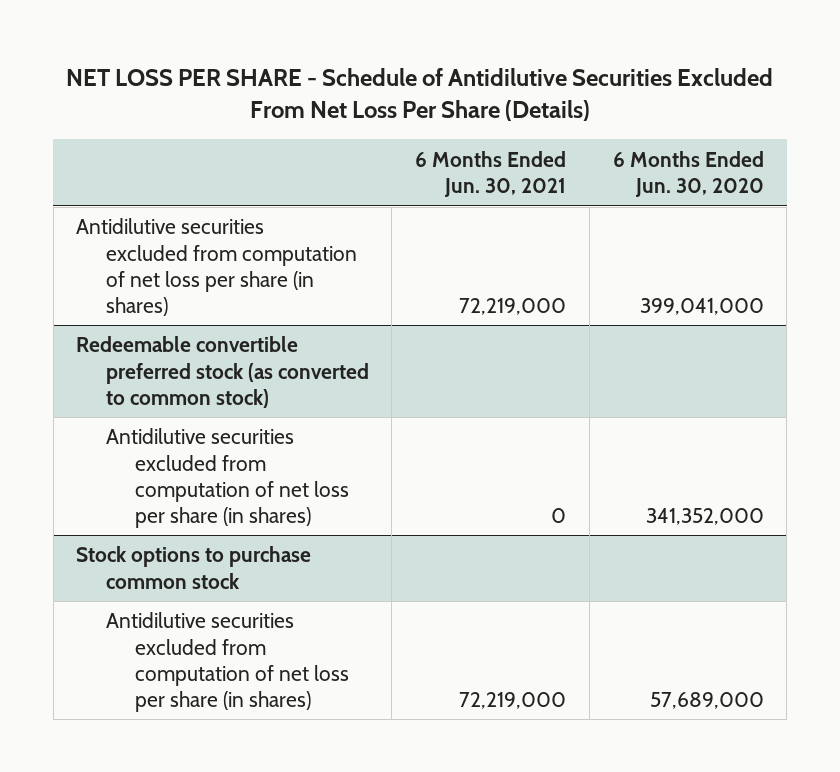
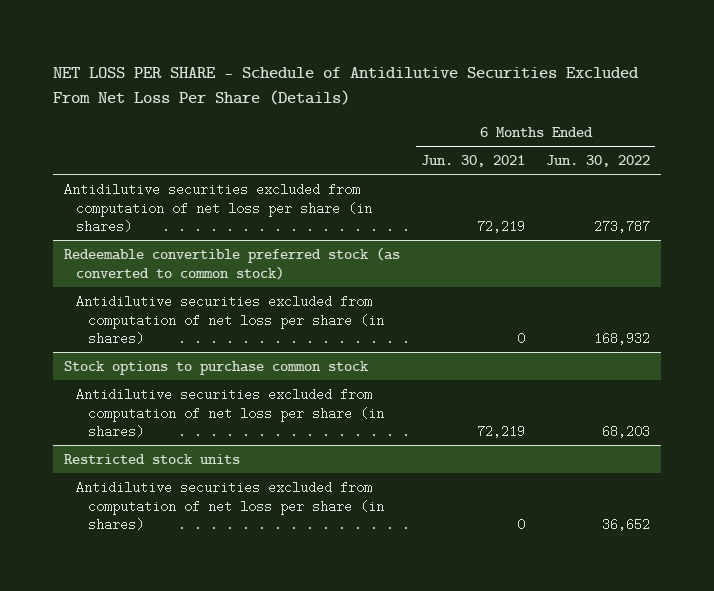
[612,150,764,197] 6 Months Ended Jun. 30, 2020 -> none
none -> [546,154,651,167] Jun. 30, 2022
[459,297,567,315] 72,219,000 -> [476,220,525,234] 72,219
[459,691,567,709] 72,219,000 -> [476,425,525,439] 72,219
none -> [63,453,240,464] Restricted stock units
none -> [76,480,385,532] Antidilutive securities excluded from computation of net loss per share (in shares)

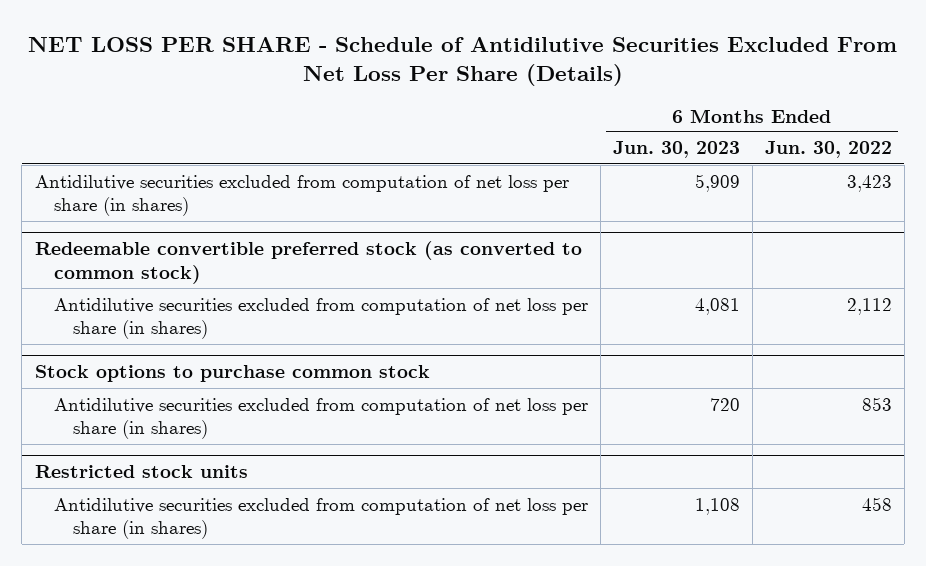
[420,154,525,167] Jun. 30, 2021 -> none
none -> [612,141,740,159] Jun. 30, 2023
[594,220,651,234] 273,787 -> [846,174,892,192] 3,423
[594,332,651,346] 168,932 -> [846,297,892,315] 2,112
[602,425,651,439] 68,203 -> [861,396,892,411] 853
[602,518,651,532] 36,652 -> [861,496,892,511] 458

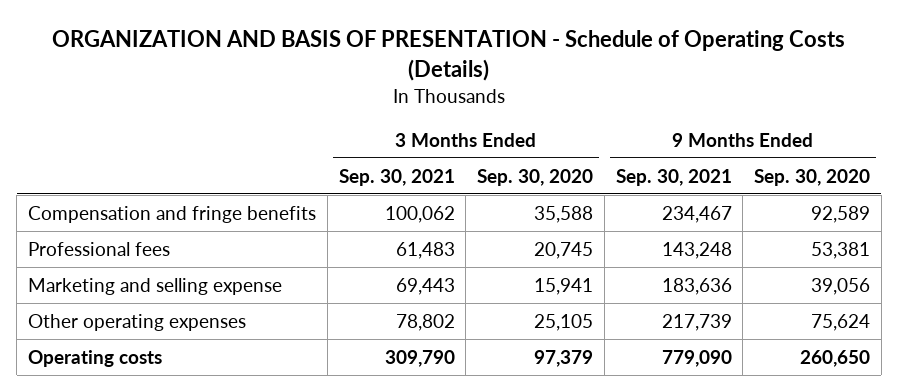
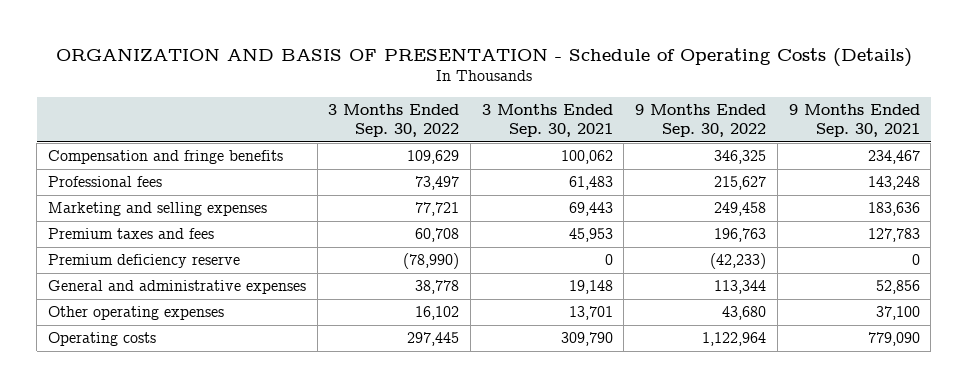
[477,168,594,186] Sep. 30, 2020 -> none
[754,168,871,186] Sep. 30, 2020 -> none
none -> [328,104,460,137] 3 Months Ended Sep. 30, 2022
none -> [635,104,767,137] 9 Months Ended Sep. 30, 2022
[28,277,283,295] Marketing and selling expense -> [47,202,267,217] Marketing and selling expenses
none -> [47,228,214,240] Premium taxes and fees
none -> [47,254,240,269] Premium deficiency reserve
none -> [47,280,306,295] General and administrative expenses
[395,313,455,331] 78,802 -> [568,306,613,321] 13,701
[661,313,732,331] 217,739 -> [875,306,920,321] 37,100

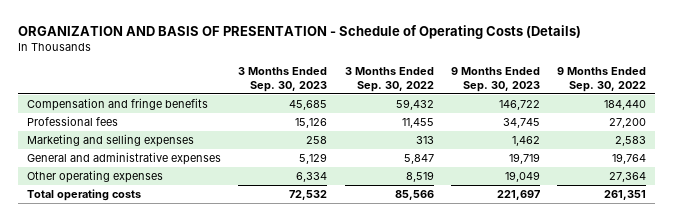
[481,104,613,137] 3 Months Ended Sep. 30, 2021 -> none
[788,104,920,137] 9 Months Ended Sep. 30, 2021 -> none
none -> [238,67,328,93] 3 Months Ended Sep. 30, 2023
none -> [451,67,541,93] 9 Months Ended Sep. 30, 2023
[47,228,214,240] Premium taxes and fees -> none
[47,254,240,269] Premium deficiency reserve -> none
[407,150,460,165] 109,629 -> [395,98,434,110] 59,432
[714,150,767,165] 346,325 -> [604,99,647,110] 184,440
[415,176,460,191] 73,497 -> [401,117,434,128] 11,455
[714,176,767,191] 215,627 -> [609,117,647,128] 27,200
[415,202,460,217] 77,721 -> [415,135,434,144] 313
[714,202,767,217] 249,458 -> [615,135,647,146] 2,583
[415,280,460,295] 38,778 -> [403,153,434,164] 5,847
[714,280,767,295] 113,344 -> [612,152,647,164] 19,764
[415,306,460,321] 16,102 -> [405,170,434,182] 8,519
[722,306,767,321] 43,680 -> [609,171,647,182] 27,364
[47,332,156,347] Operating costs -> [27,188,142,201] Total operating costs
[407,332,460,347] 297,445 -> [394,189,434,200] 85,566
[702,332,767,347] 1,122,964 -> [604,189,647,200] 261,351

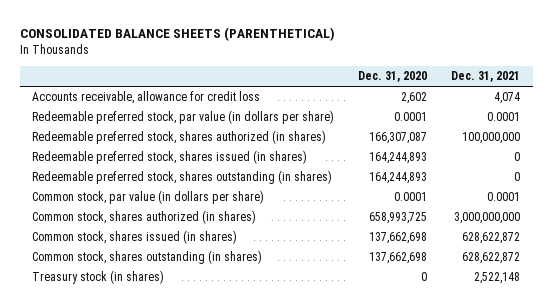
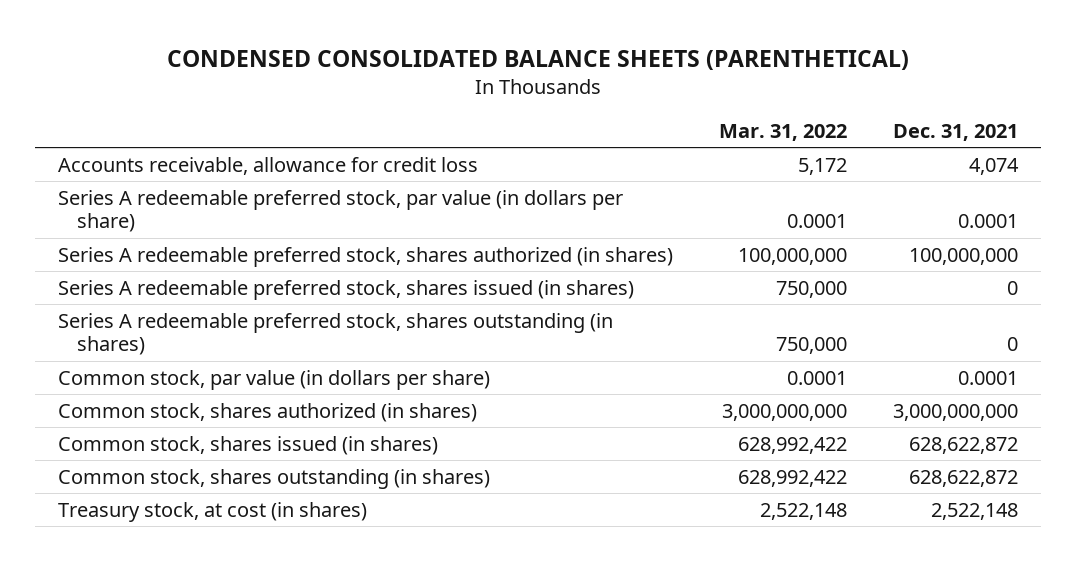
[19,26,335,41] CONSOLIDATED BALANCE SHEETS (PARENTHETICAL) -> [166,49,909,70] CONDENSED CONSOLIDATED BALANCE SHEETS (PARENTHETICAL)
[358,71,428,83] Dec. 31, 2020 -> none
none -> [718,123,847,141] Mar. 31, 2022
[31,110,334,125] Redeemable preferred stock, par value (in dollars per share) -> [58,189,624,233] Series A redeemable preferred stock, par value (in dollars per share)
[31,130,326,145] Redeemable preferred stock, shares authorized (in shares) -> [58,246,674,267] Series A redeemable preferred stock, shares authorized (in shares)
[31,150,307,165] Redeemable preferred stock, shares issued (in shares) -> [58,279,635,300] Series A redeemable preferred stock, shares issued (in shares)
[31,170,332,185] Redeemable preferred stock, shares outstanding (in shares) -> [58,312,614,356] Series A redeemable preferred stock, shares outstanding (in shares)
[31,270,164,285] Treasury stock (in shares) -> [58,501,368,522] Treasury stock, at cost (in shares)

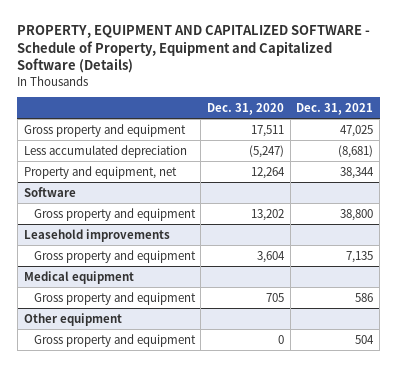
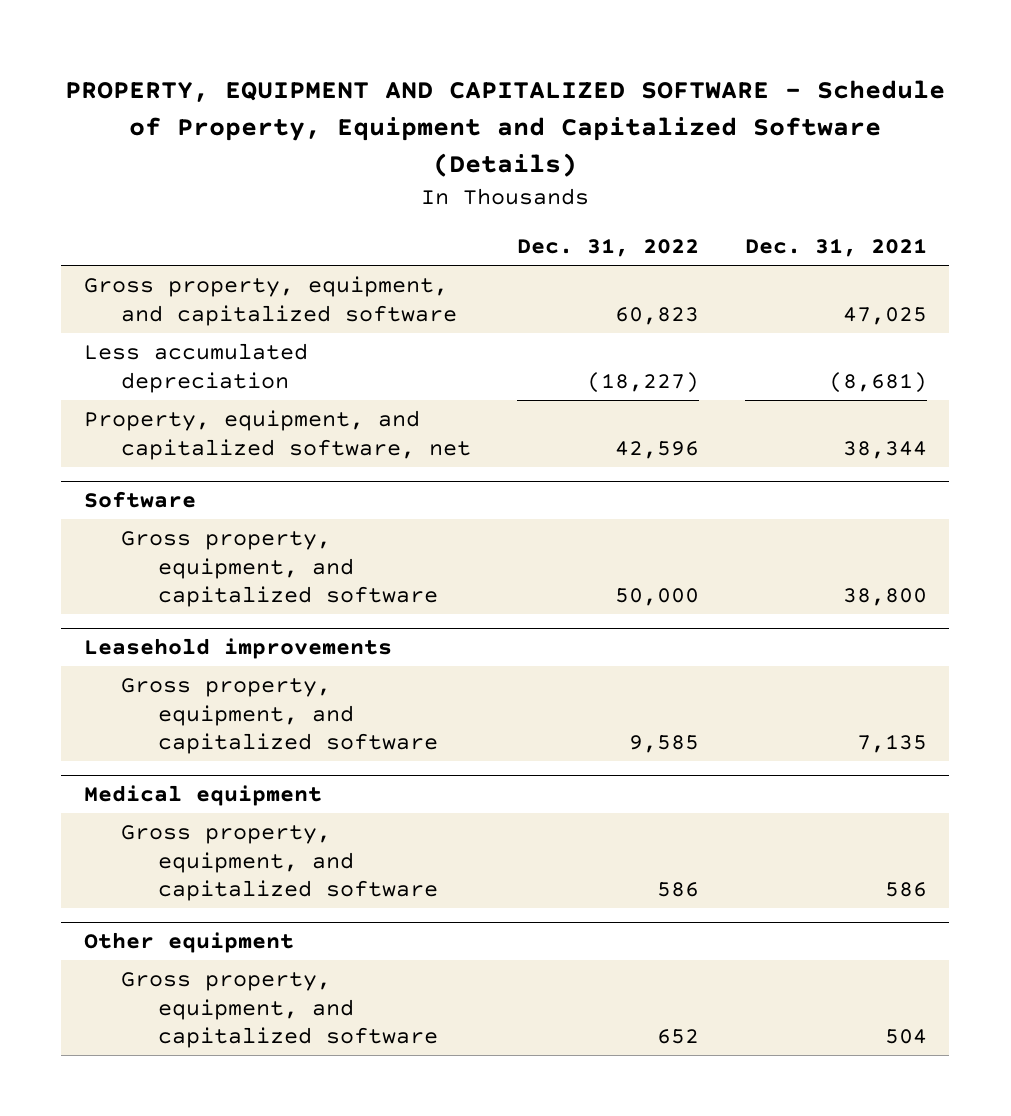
[206,102,284,115] Dec. 31, 2020 -> none
none -> [516,238,699,258] Dec. 31, 2022
[23,123,186,137] Gross property and equipment -> [84,275,458,326] Gross property, equipment, and capitalized software
[23,165,177,179] Property and equipment, net -> [84,409,472,460] Property, equipment, and capitalized software, net
[33,207,196,221] Gross property and equipment -> [121,530,439,608] Gross property, equipment, and capitalized software
[33,249,196,263] Gross property and equipment -> [121,677,439,755] Gross property, equipment, and capitalized software
[33,291,196,305] Gross property and equipment -> [121,824,439,902] Gross property, equipment, and capitalized software
[33,333,196,347] Gross property and equipment -> [121,971,439,1049] Gross property, equipment, and capitalized software

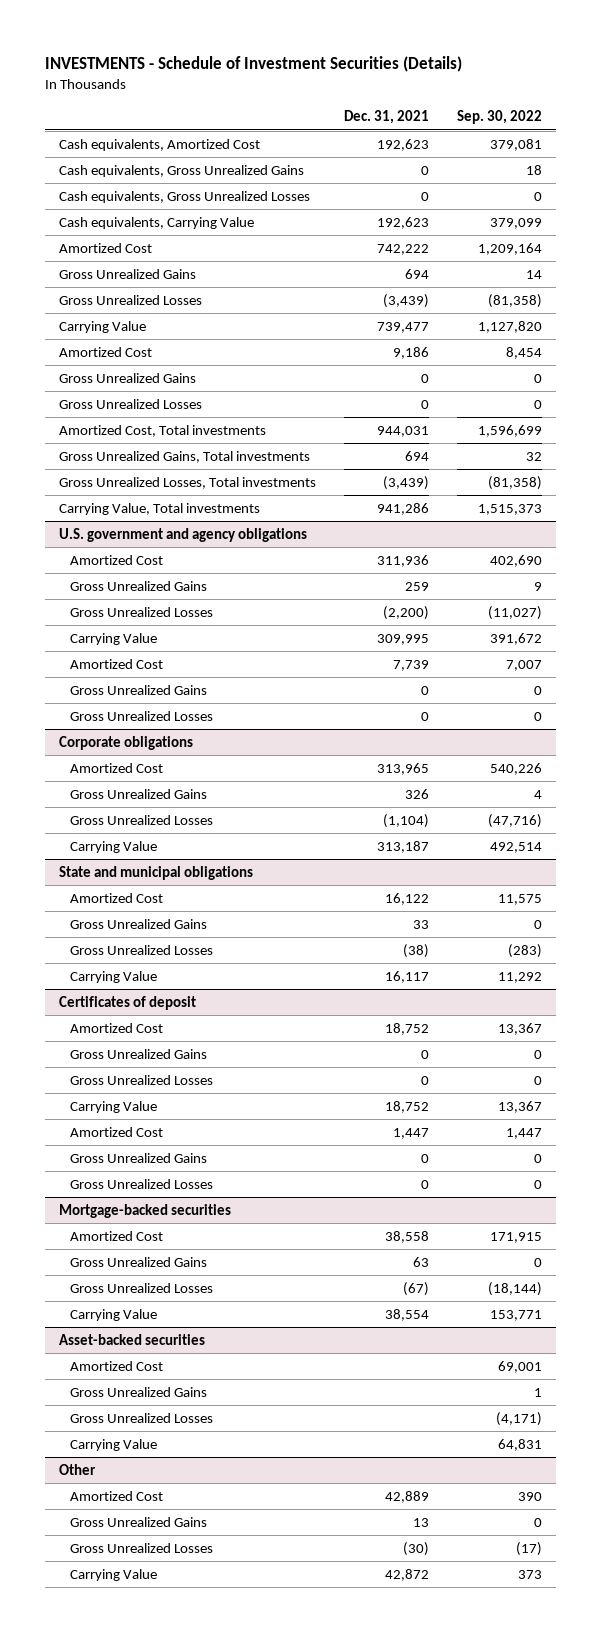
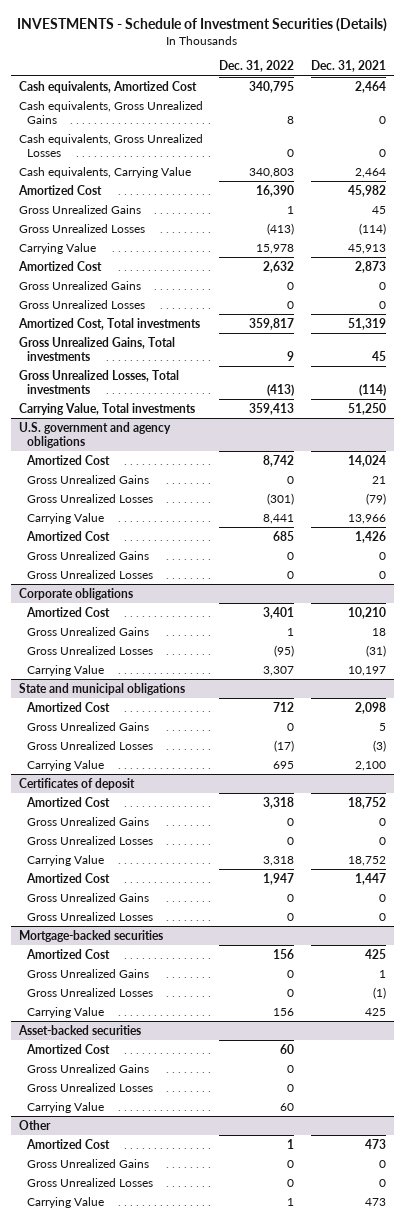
[456,110,542,125] Sep. 30, 2022 -> none
none -> [219,60,295,73] Dec. 31, 2022
[377,138,430,151] 192,623 -> [354,80,386,93] 2,464
[377,216,430,229] 192,623 -> [354,167,386,178] 2,464
[377,243,430,255] 742,222 -> [347,184,386,197] 45,982
[405,268,430,279] 694 -> [371,205,386,214] 45
[383,293,430,308] (3,439) -> [358,222,386,235] (114)
[377,321,430,333] 739,477 -> [347,243,386,254] 45,913
[393,346,430,359] 9,186 -> [354,260,386,273] 2,873
[377,425,430,437] 944,031 -> [347,317,386,330] 51,319
[405,450,430,461] 694 -> [371,350,386,361] 45
[383,475,430,490] (3,439) -> [358,383,386,396] (114)
[377,502,430,515] 941,286 -> [347,402,386,415] 51,250
[377,554,430,567] 311,936 -> [347,454,386,467] 14,024
[405,581,430,591] 259 -> [371,475,386,484] 21
[383,605,430,620] (2,200) -> [365,492,386,505] (79)
[377,633,430,645] 309,995 -> [347,513,386,524] 13,966
[393,659,430,671] 7,739 -> [354,530,386,543] 1,426
[377,762,430,775] 313,965 -> [347,606,386,619] 10,210
[405,788,430,799] 326 -> [371,627,386,636] 18
[383,813,430,828] (1,104) -> [365,644,386,657] (31)
[377,840,430,853] 313,187 -> [347,665,386,676] 10,197
[385,892,430,905] 16,122 -> [354,701,386,714] 2,098
[413,919,430,929] 33 -> [378,722,386,731] 5
[403,943,430,958] (38) -> [372,739,386,752] (3)
[385,970,430,983] 16,117 -> [354,760,386,771] 2,100
[385,1230,430,1243] 38,558 -> [364,948,386,959] 425
[413,1256,430,1267] 63 -> [378,969,386,978] 1
[403,1281,430,1296] (67) -> [372,986,386,999] (1)
[385,1308,430,1321] 38,554 -> [364,1007,386,1016] 425
[385,1490,430,1503] 42,889 -> [364,1138,386,1149] 473
[413,1517,430,1527] 13 -> [378,1159,386,1168] 0
[403,1541,430,1556] (30) -> [378,1178,386,1187] 0
[385,1568,430,1581] 42,872 -> [364,1197,386,1206] 473

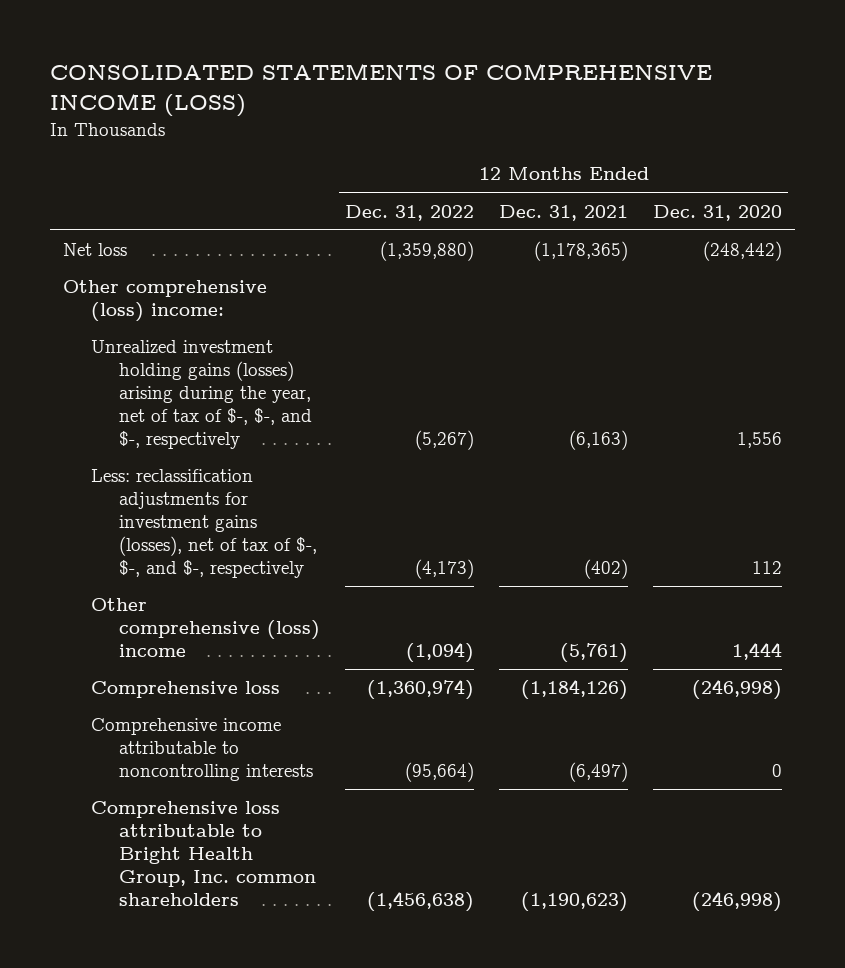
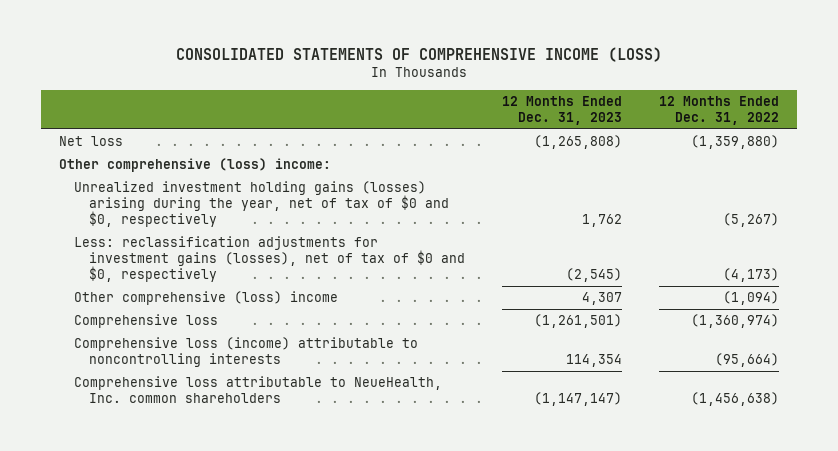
[499,204,629,221] Dec. 31, 2021 -> none
[653,204,783,221] Dec. 31, 2020 -> none
none -> [501,95,622,126] 12 Months Ended Dec. 31, 2023
[90,340,312,449] Unrealized investment holding gains (losses) arising during the year, net of tax of $-, $-, and $-, respectively -> [74,181,450,228] Unrealized investment holding gains (losses) arising during the year, net of tax of $0 and $0, respectively
[90,469,317,578] Less: reclassification adjustments for investment gains (losses), net of tax of $-, $-, and $-, respectively -> [74,236,466,283] Less: reclassification adjustments for investment gains (losses), net of tax of $0 and $0, respectively
[90,718,313,781] Comprehensive income attributable to noncontrolling interests -> [74,337,419,368] Comprehensive loss (income) attributable to noncontrolling interests
[90,801,316,906] Comprehensive loss attributable to Bright Health Group, Inc. common shareholders -> [74,376,443,404] Comprehensive loss attributable to NeueHealth, Inc. common shareholders

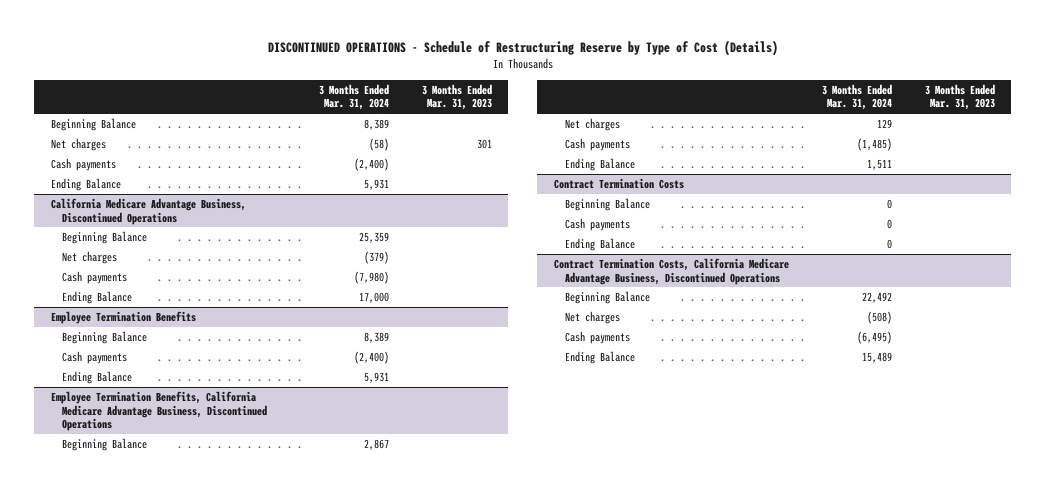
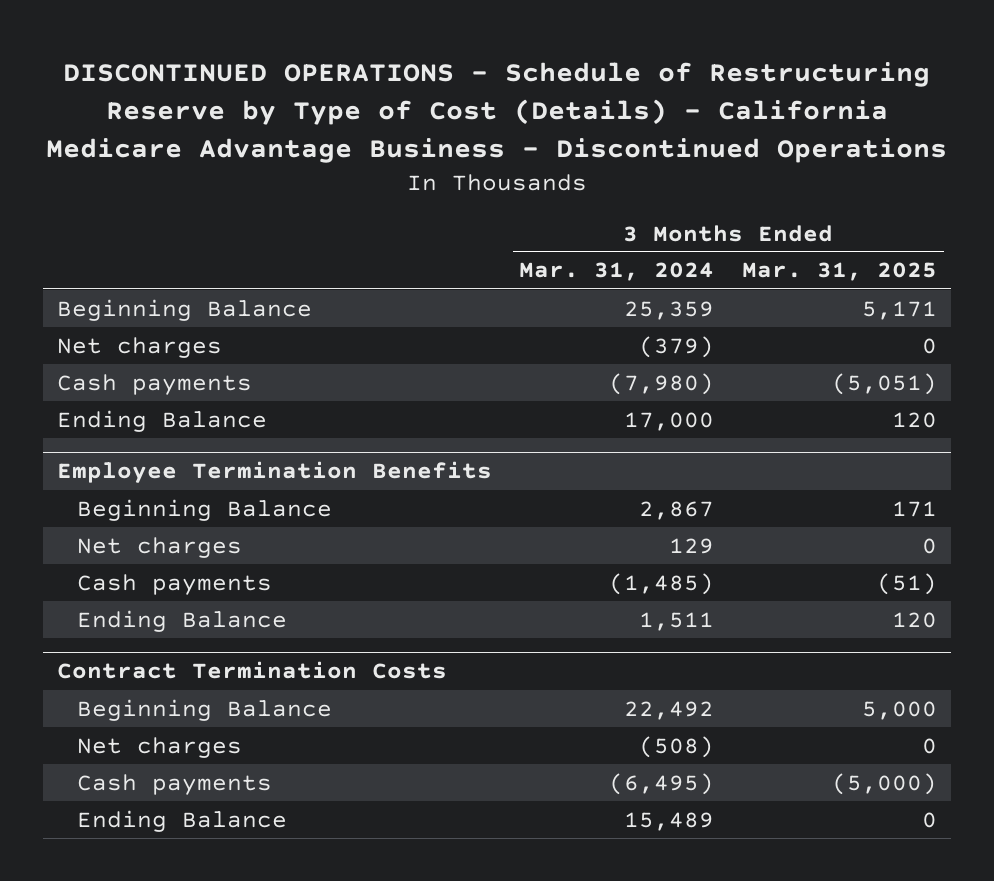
[267,40,778,57] DISCONTINUED OPERATIONS - Schedule of Restructuring Reserve by Type of Cost (Details) -> [45,61,947,164] DISCONTINUED OPERATIONS - Schedule of Restructuring Reserve by Type of Cost (Details) - California Medicare Advantage Business - Discontinued Operations
[421,83,492,111] 3 Months Ended Mar. 31, 2023 -> none
none -> [742,262,938,282] Mar. 31, 2025
[50,117,136,131] Beginning Balance -> none
[50,137,106,151] Net charges -> none
[50,157,116,171] Cash payments -> none
[50,177,121,191] Ending Balance -> none
[50,197,246,225] California Medicare Advantage Business, Discontinued Operations -> none
[61,330,147,344] Beginning Balance -> none
[61,350,127,364] Cash payments -> none
[61,370,132,384] Ending Balance -> none
[50,390,267,432] Employee Termination Benefits, California Medicare Advantage Business, Discontinued Operations -> none
[564,197,650,211] Beginning Balance -> none
[564,217,630,231] Cash payments -> none
[564,237,635,251] Ending Balance -> none
[553,257,789,285] Contract Termination Costs, California Medicare Advantage Business, Discontinued Operations -> none

